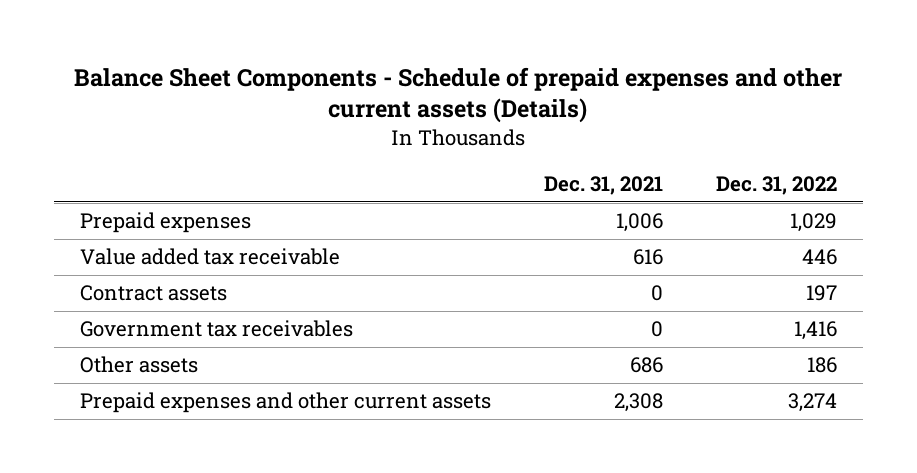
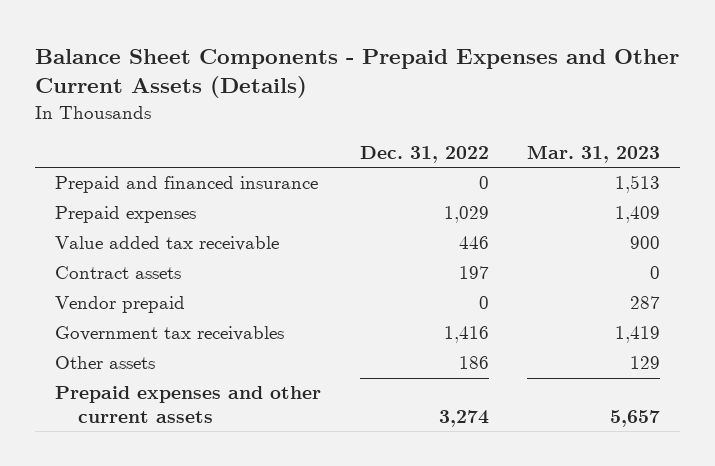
[74,66,843,124] Balance Sheet Components - Schedule of prepaid expenses and other current assets (Details) -> [35,49,680,99] Balance Sheet Components - Prepaid Expenses and Other Current Assets (Details)
[543,176,663,196] Dec. 31, 2021 -> none
none -> [527,144,661,163] Mar. 31, 2023
none -> [54,176,318,194] Prepaid and financed insurance
none -> [54,296,185,314] Vendor prepaid

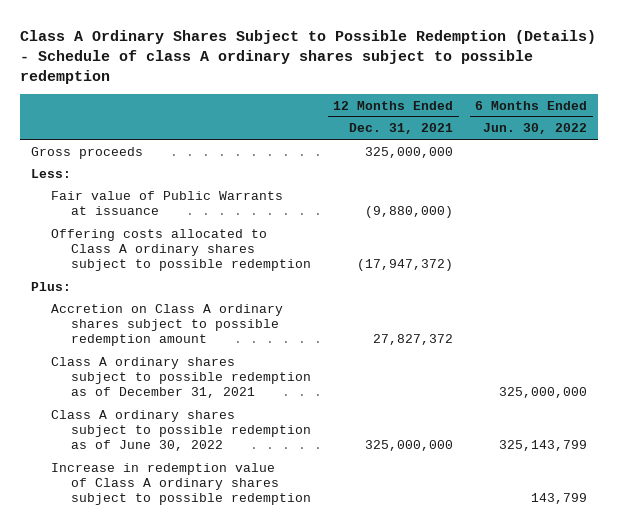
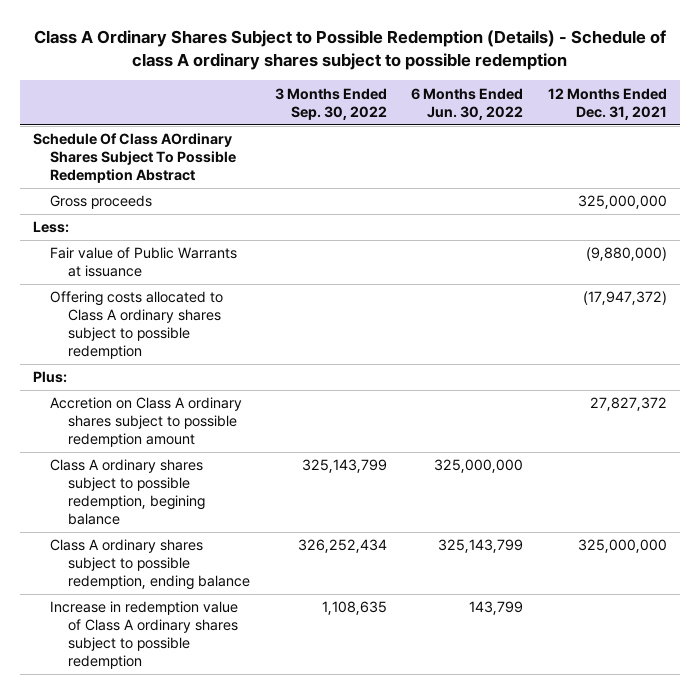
none -> [274,87,387,120] 3 Months Ended Sep. 30, 2022
none -> [32,133,237,184] Schedule Of Class AOrdinary Shares Subject To Possible Redemption Abstract
[51,356,311,398] Class A ordinary shares subject to possible redemption as of December 31, 2021 -> [50,459,205,526] Class A ordinary shares subject to possible redemption, begining balance
[51,409,311,451] Class A ordinary shares subject to possible redemption as of June 30, 2022 -> [50,539,250,591] Class A ordinary shares subject to possible redemption, ending balance

